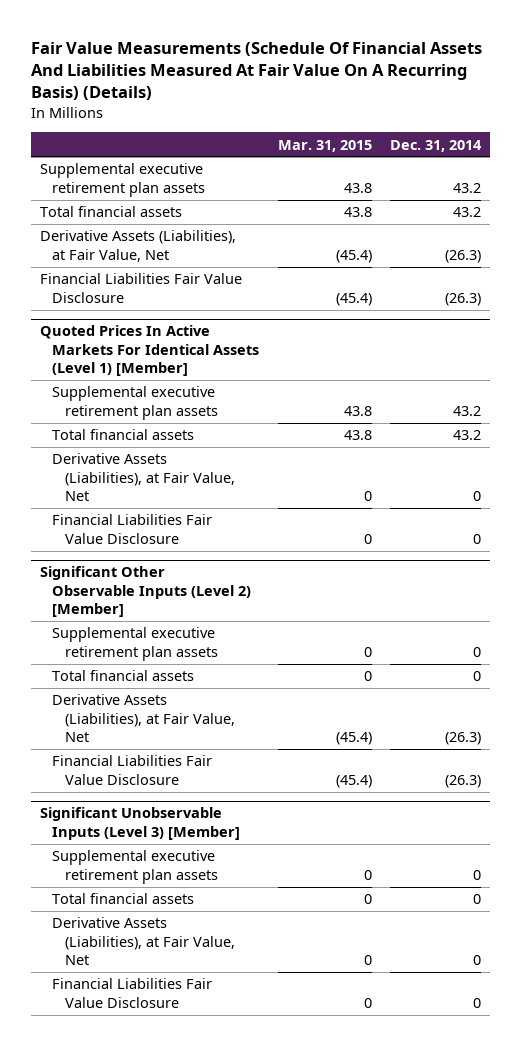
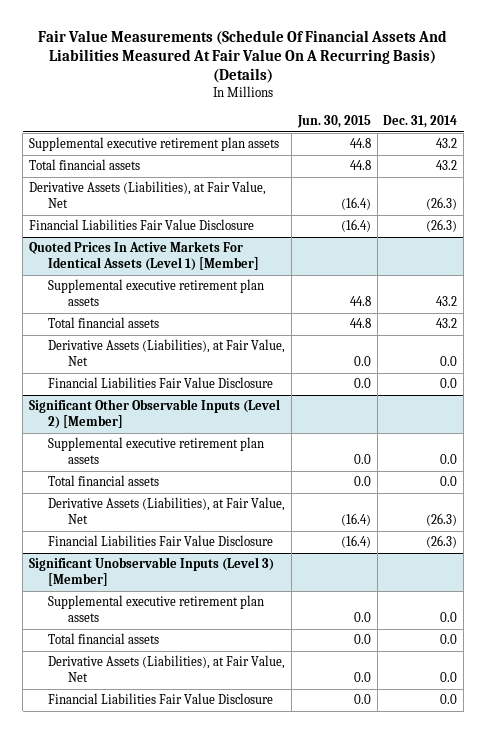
[277,139,372,152] Mar. 31, 2015 -> none
none -> [296,114,371,128] Jun. 30, 2015
[472,491,481,502] 0 -> [440,356,458,367] 0.0
[472,533,481,544] 0 -> [440,378,458,389] 0.0
[472,646,481,657] 0 -> [440,454,458,465] 0.0
[472,671,481,682] 0 -> [440,476,458,487] 0.0
[472,869,481,880] 0 -> [440,612,458,623] 0.0
[472,894,481,905] 0 -> [440,634,458,645] 0.0
[472,955,481,966] 0 -> [440,672,458,683] 0.0
[472,997,481,1008] 0 -> [440,694,458,705] 0.0

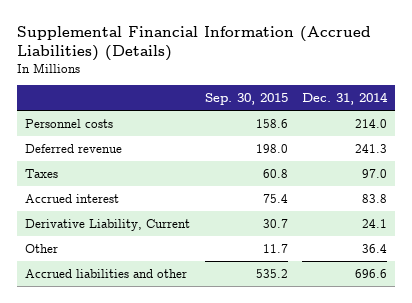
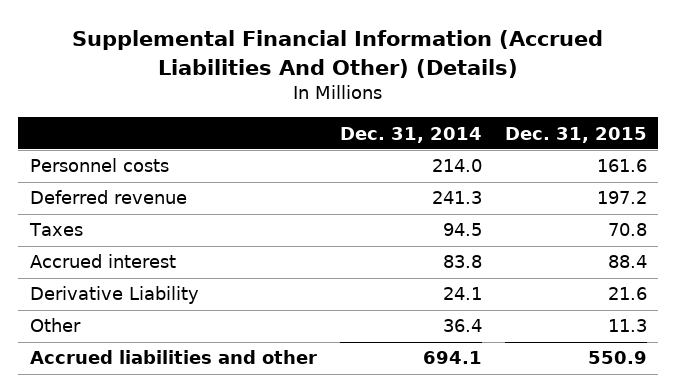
[17,25,372,62] Supplemental Financial Information (Accrued Liabilities) (Details) -> [72,30,604,78] Supplemental Financial Information (Accrued Liabilities And Other) (Details)
[204,93,288,106] Sep. 30, 2015 -> none
none -> [504,126,647,143] Dec. 31, 2015
[362,168,388,178] 97.0 -> [442,223,482,237] 94.5
[24,218,190,231] Derivative Liability, Current -> [29,286,199,305] Derivative Liability
[355,268,388,278] 696.6 -> [422,351,482,365] 694.1

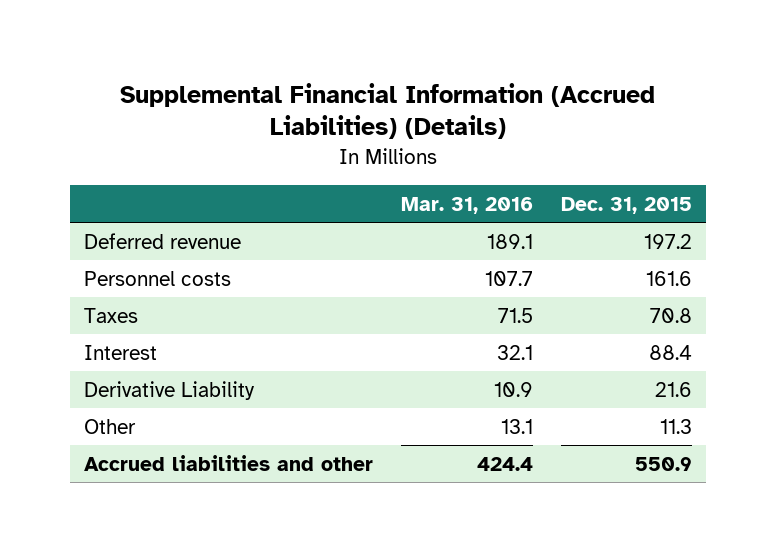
[72,30,604,78] Supplemental Financial Information (Accrued Liabilities And Other) (Details) -> [120,82,656,140] Supplemental Financial Information (Accrued Liabilities) (Details)
[339,126,482,143] Dec. 31, 2014 -> none
none -> [401,196,534,214] Mar. 31, 2016
[29,158,169,173] Personnel costs -> [83,270,231,286] Personnel costs
[29,254,176,269] Accrued interest -> [83,344,157,360] Interest

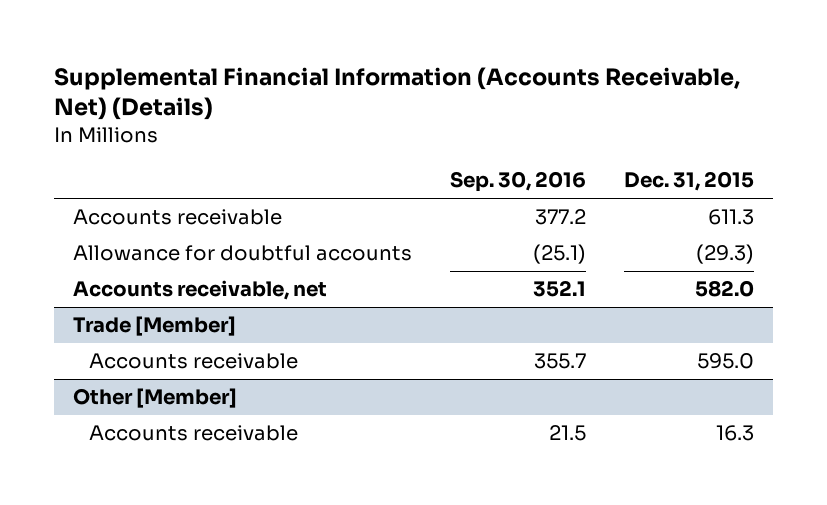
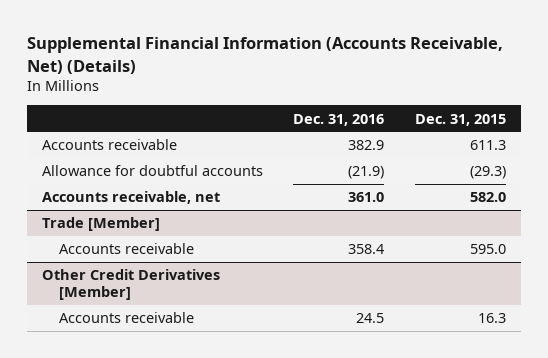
[450,171,587,193] Sep. 30, 2016 -> none
none -> [293,113,385,126] Dec. 31, 2016
[72,388,237,409] Other [Member] -> [42,269,221,300] Other Credit Derivatives [Member]

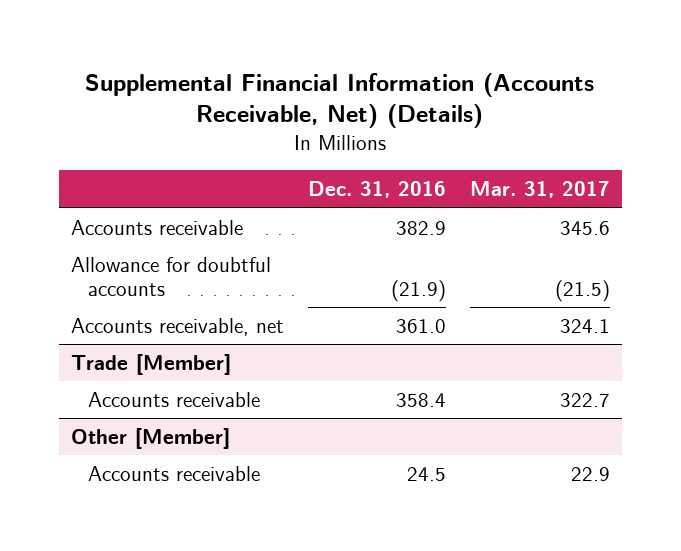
[414,113,506,126] Dec. 31, 2015 -> none
none -> [469,181,610,199] Mar. 31, 2017
[42,269,221,300] Other Credit Derivatives [Member] -> [70,427,230,449] Other [Member]

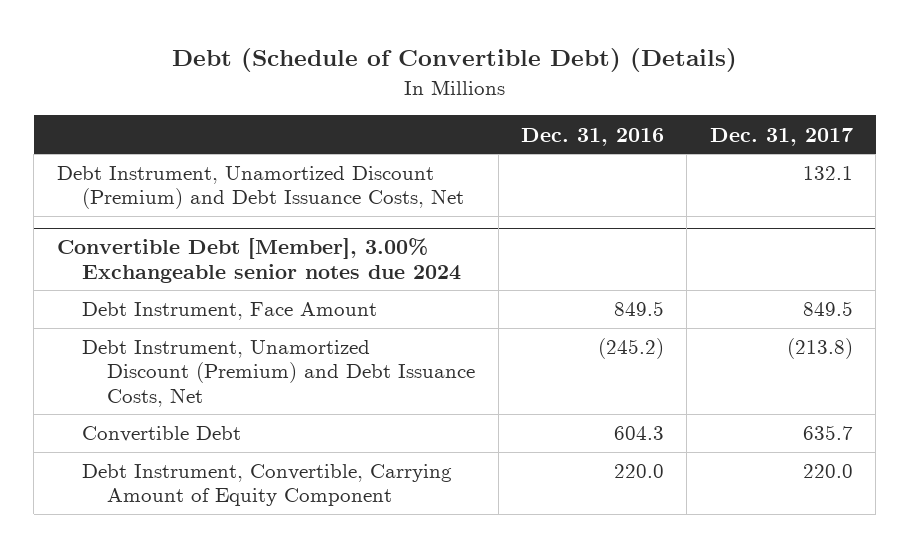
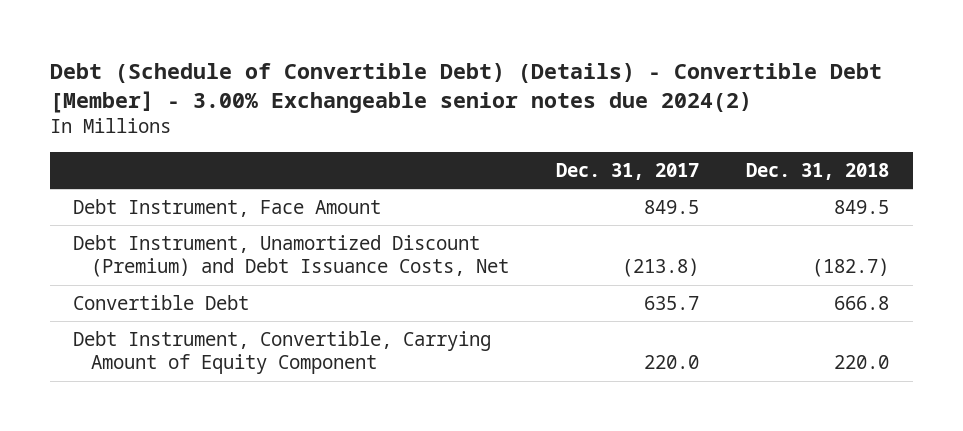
[171,48,737,73] Debt (Schedule of Convertible Debt) (Details) -> [49,62,882,114] Debt (Schedule of Convertible Debt) (Details) - Convertible Debt [Member] - 3.00% Exchangeable senior notes due 2024(2)
[520,127,664,146] Dec. 31, 2016 -> none
none -> [746,163,890,181] Dec. 31, 2018
[56,166,464,210] Debt Instrument, Unamortized Discount (Premium) and Debt Issuance Costs, Net -> none
[56,238,461,283] Convertible Debt [Member], 3.00% Exchangeable senior notes due 2024 -> none

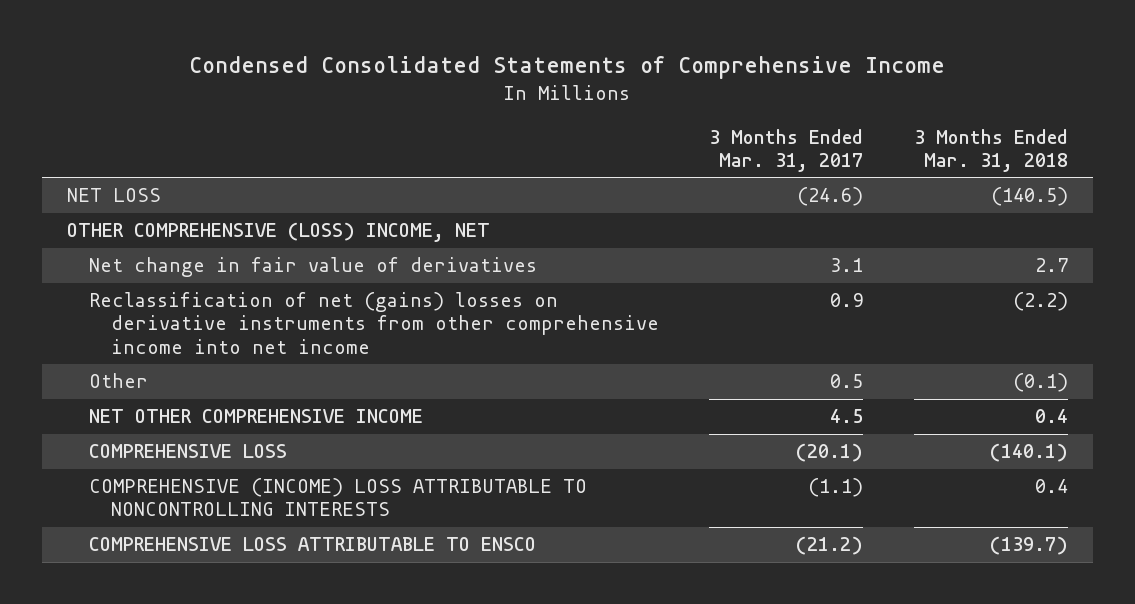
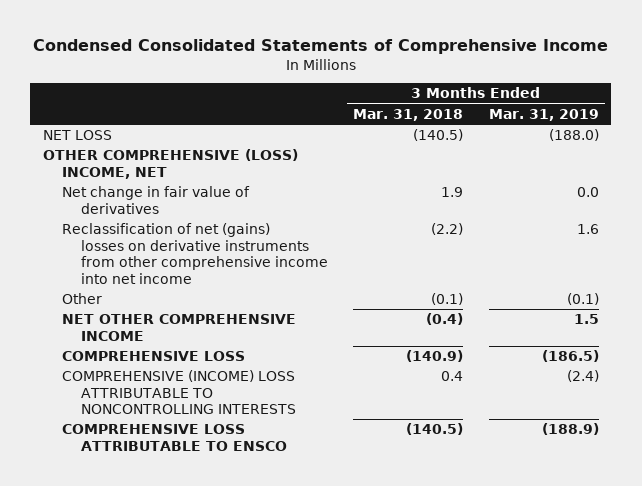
[709,128,864,172] 3 Months Ended Mar. 31, 2017 -> none
none -> [488,108,599,121] Mar. 31, 2019
[1034,258,1068,273] 2.7 -> [441,187,464,198] 1.9
[1034,409,1068,424] 0.4 -> [426,313,464,326] (0.4)
[989,443,1068,463] (140.1) -> [406,350,464,363] (140.9)
[989,536,1068,556] (139.7) -> [406,423,464,436] (140.5)

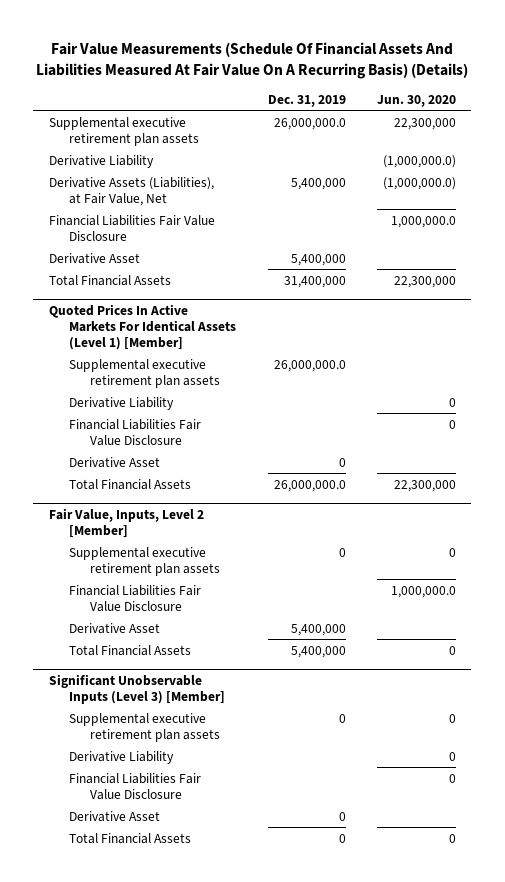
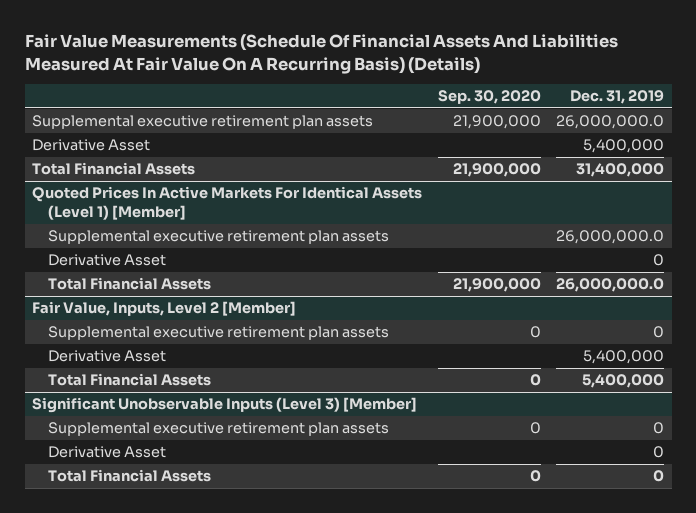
[376,94,456,107] Jun. 30, 2020 -> none
none -> [437,90,541,105] Sep. 30, 2020
[48,154,154,168] Derivative Liability -> none
[48,176,214,206] Derivative Assets (Liabilities), at Fair Value, Net -> none
[48,214,215,241] Financial Liabilities Fair Value Disclosure -> none
[69,396,175,410] Derivative Liability -> none
[69,418,202,446] Financial Liabilities Fair Value Disclosure -> none
[69,584,202,612] Financial Liabilities Fair Value Disclosure -> none
[69,750,175,764] Derivative Liability -> none
[69,772,202,800] Financial Liabilities Fair Value Disclosure -> none

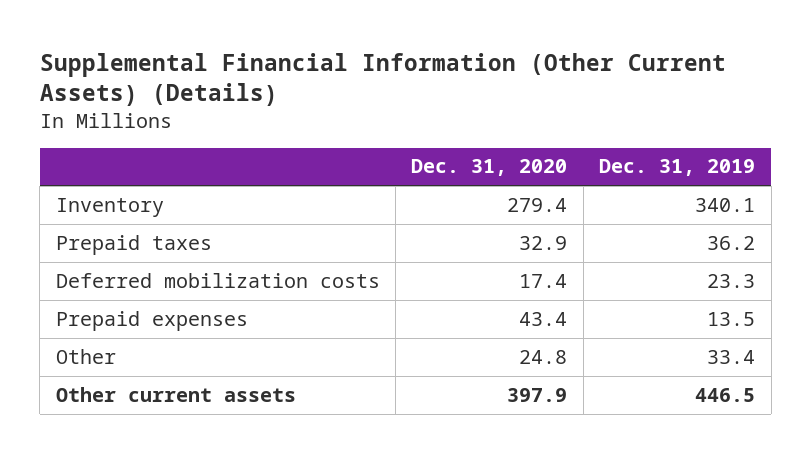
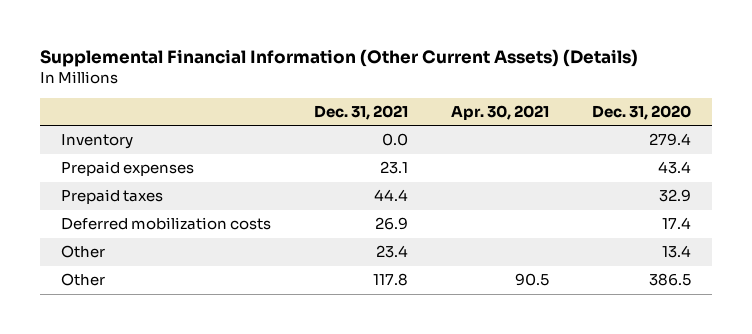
[599,159,756,177] Dec. 31, 2019 -> none
none -> [314,104,409,120] Dec. 31, 2021
none -> [450,104,549,120] Apr. 30, 2021
[55,310,248,331] Prepaid expenses -> [61,161,195,177] Prepaid expenses
[519,349,568,364] 24.8 -> [661,245,691,259] 13.4
[55,386,296,402] Other current assets -> [61,273,106,287] Other
[507,387,568,402] 397.9 -> [648,273,691,287] 386.5

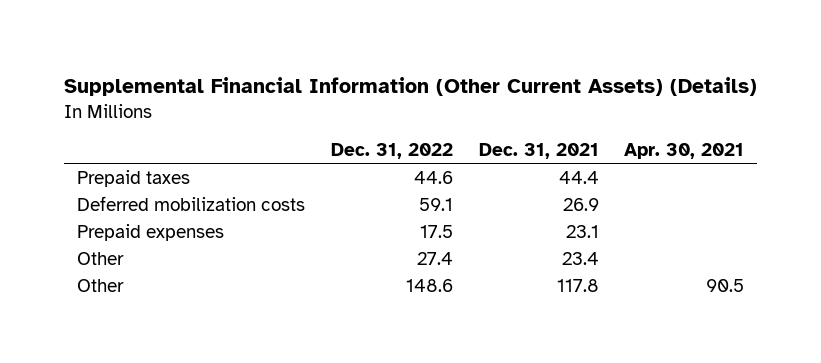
[591,104,691,120] Dec. 31, 2020 -> none
none -> [330,143,453,160] Dec. 31, 2022
[61,134,134,150] Inventory -> none
[61,161,195,177] Prepaid expenses -> [76,223,224,241] Prepaid expenses

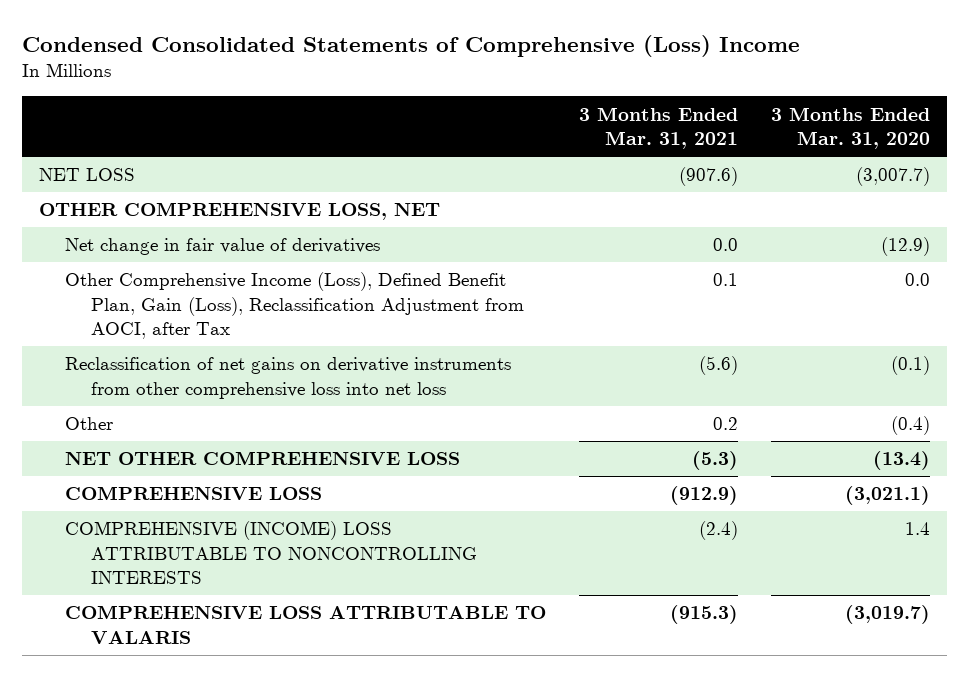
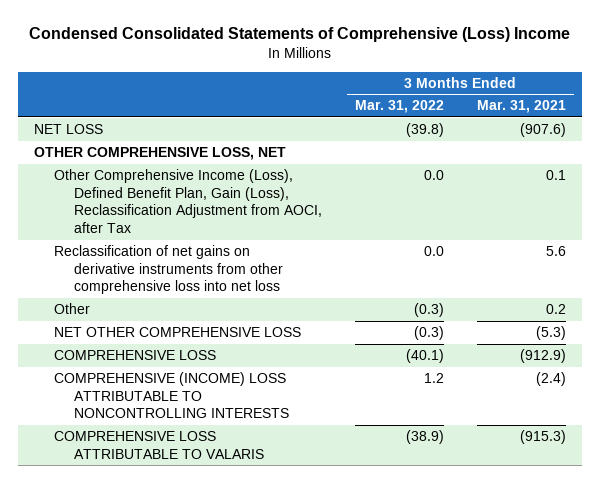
[771,106,931,150] 3 Months Ended Mar. 31, 2020 -> none
none -> [355,100,445,114] Mar. 31, 2022
[64,238,380,256] Net change in fair value of derivatives -> none
[698,356,738,376] (5.6) -> [545,246,566,257] 5.6

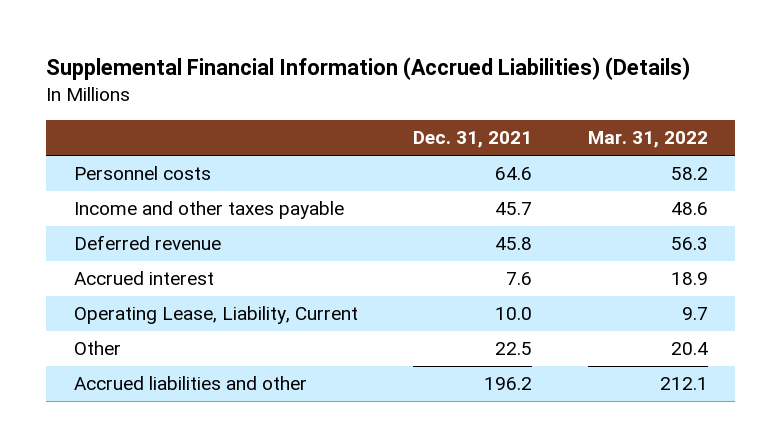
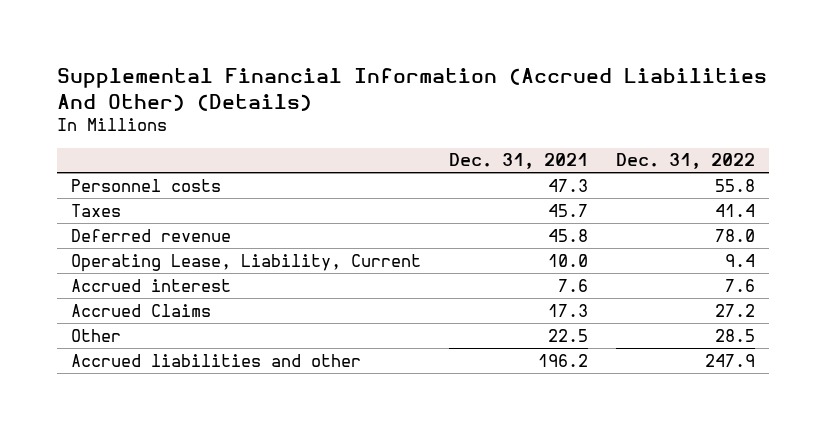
[46,57,691,81] Supplemental Financial Information (Accrued Liabilities) (Details) -> [57,68,768,111] Supplemental Financial Information (Accrued Liabilities And Other) (Details)
[587,131,708,149] Mar. 31, 2022 -> none
none -> [615,153,755,170] Dec. 31, 2022
[495,167,533,181] 64.6 -> [548,178,589,192] 47.3
[73,201,344,220] Income and other taxes payable -> [71,203,122,217] Taxes
[73,271,214,286] Accrued interest -> [71,278,232,292] Accrued interest
none -> [71,303,212,317] Accrued Claims

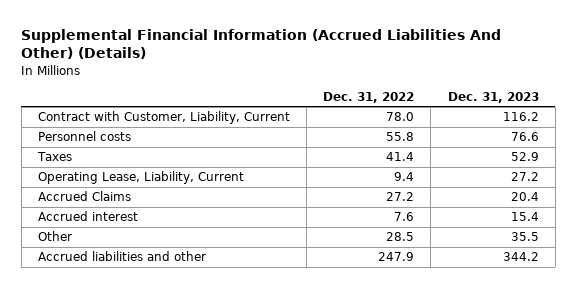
[449,153,589,170] Dec. 31, 2021 -> none
none -> [447,91,539,103] Dec. 31, 2023
none -> [37,111,290,125] Contract with Customer, Liability, Current
[71,228,232,242] Deferred revenue -> none
[71,278,232,292] Accrued interest -> [37,211,138,222] Accrued interest

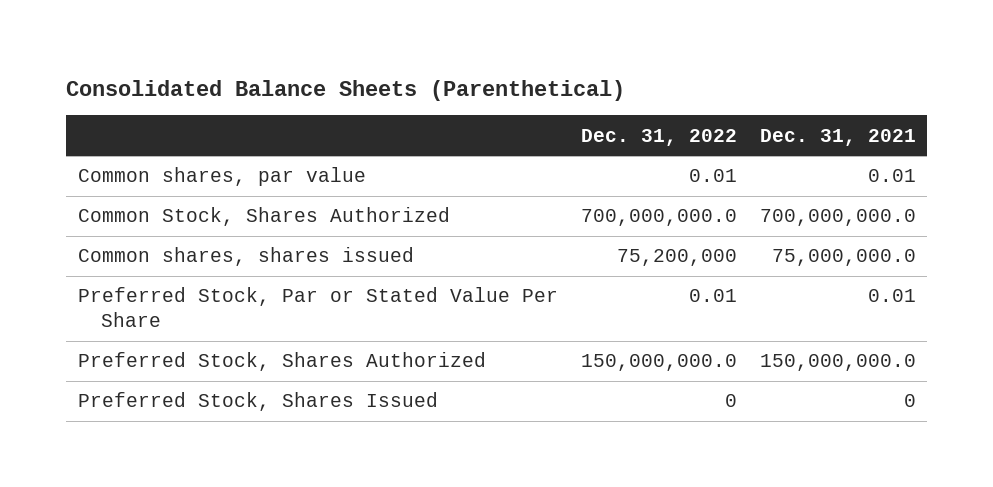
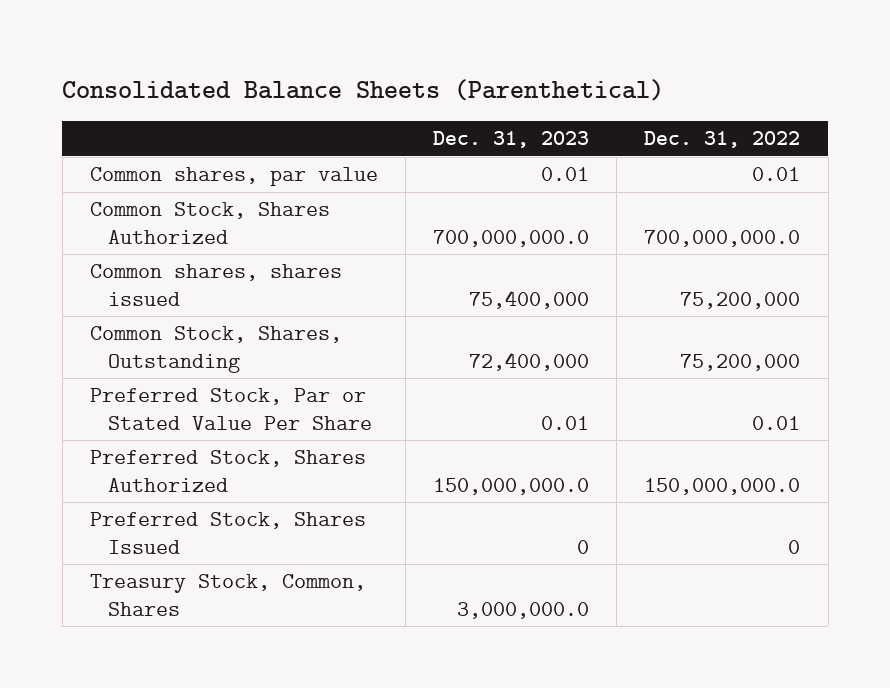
[759,128,916,146] Dec. 31, 2021 -> none
none -> [433,131,590,149] Dec. 31, 2023
none -> [89,326,342,373] Common Stock, Shares, Outstanding
none -> [89,574,366,616] Treasury Stock, Common, Shares

